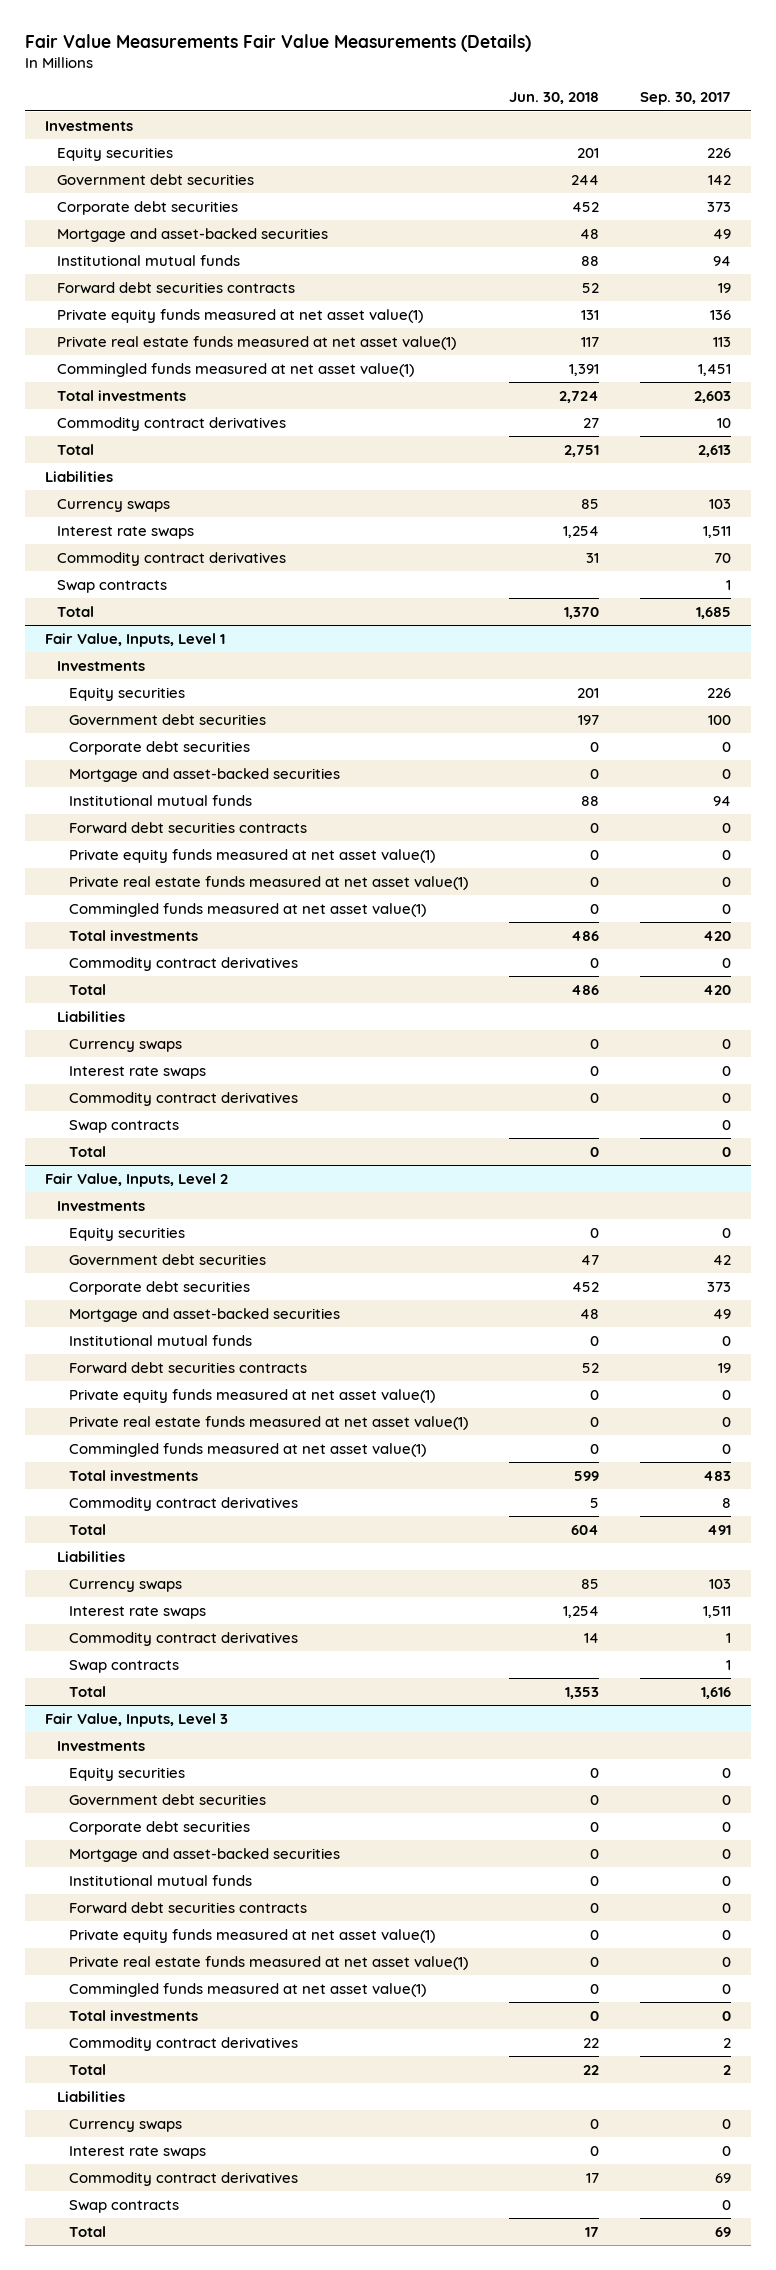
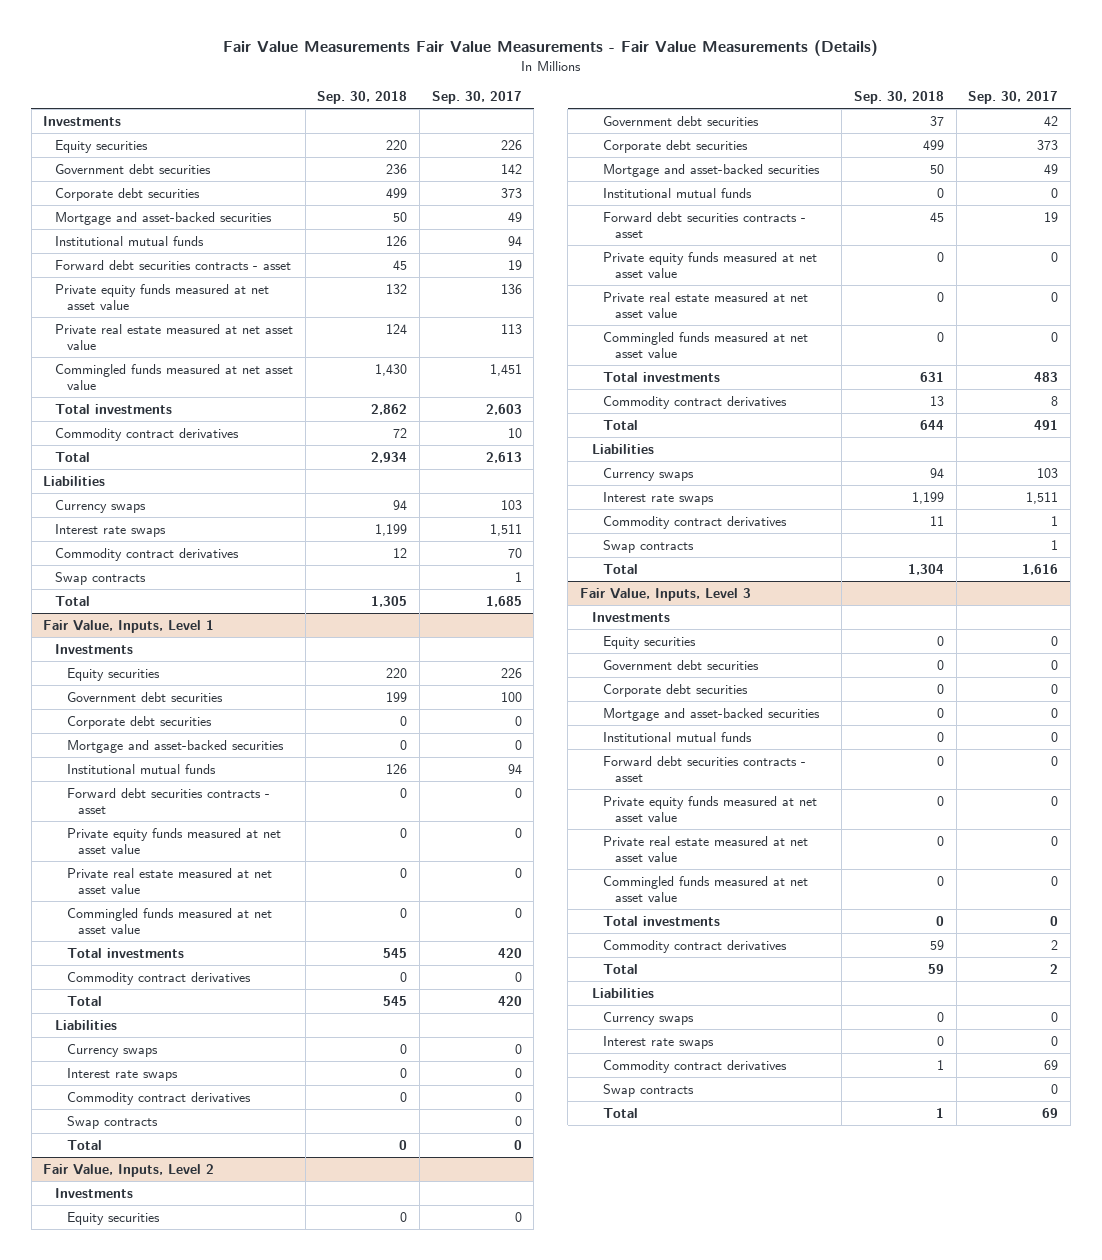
[24,34,531,53] Fair Value Measurements Fair Value Measurements (Details) -> [222,40,878,57] Fair Value Measurements Fair Value Measurements - Fair Value Measurements (Details)
[508,92,599,105] Jun. 30, 2018 -> none
none -> [317,91,408,105] Sep. 30, 2018
[57,281,296,294] Forward debt securities contracts -> [55,259,292,270] Forward debt securities contracts - asset
[57,308,424,323] Private equity funds measured at net asset value(1) -> [55,283,270,311] Private equity funds measured at net asset value
[57,335,457,350] Private real estate funds measured at net asset value(1) -> [55,323,294,351] Private real estate measured at net asset value
[57,362,415,377] Commingled funds measured at net asset value(1) -> [55,363,294,391] Commingled funds measured at net asset value
[68,821,307,834] Forward debt securities contracts -> [66,787,270,815] Forward debt securities contracts - asset
[68,848,435,863] Private equity funds measured at net asset value(1) -> [66,827,281,855] Private equity funds measured at net asset value
[68,875,468,890] Private real estate funds measured at net asset value(1) -> [66,867,272,895] Private real estate measured at net asset value
[68,902,426,917] Commingled funds measured at net asset value(1) -> [66,907,272,935] Commingled funds measured at net asset value
[68,1361,307,1374] Forward debt securities contracts -> [603,211,807,239] Forward debt securities contracts - asset
[68,1388,435,1403] Private equity funds measured at net asset value(1) -> [603,251,818,279] Private equity funds measured at net asset value
[68,1415,468,1430] Private real estate funds measured at net asset value(1) -> [603,291,809,319] Private real estate measured at net asset value
[68,1442,426,1457] Commingled funds measured at net asset value(1) -> [603,331,809,359] Commingled funds measured at net asset value
[68,1901,307,1914] Forward debt securities contracts -> [603,755,807,783] Forward debt securities contracts - asset
[68,1928,435,1943] Private equity funds measured at net asset value(1) -> [603,795,818,823] Private equity funds measured at net asset value
[68,1955,468,1970] Private real estate funds measured at net asset value(1) -> [603,835,809,863] Private real estate measured at net asset value
[68,1982,426,1997] Commingled funds measured at net asset value(1) -> [603,875,809,903] Commingled funds measured at net asset value

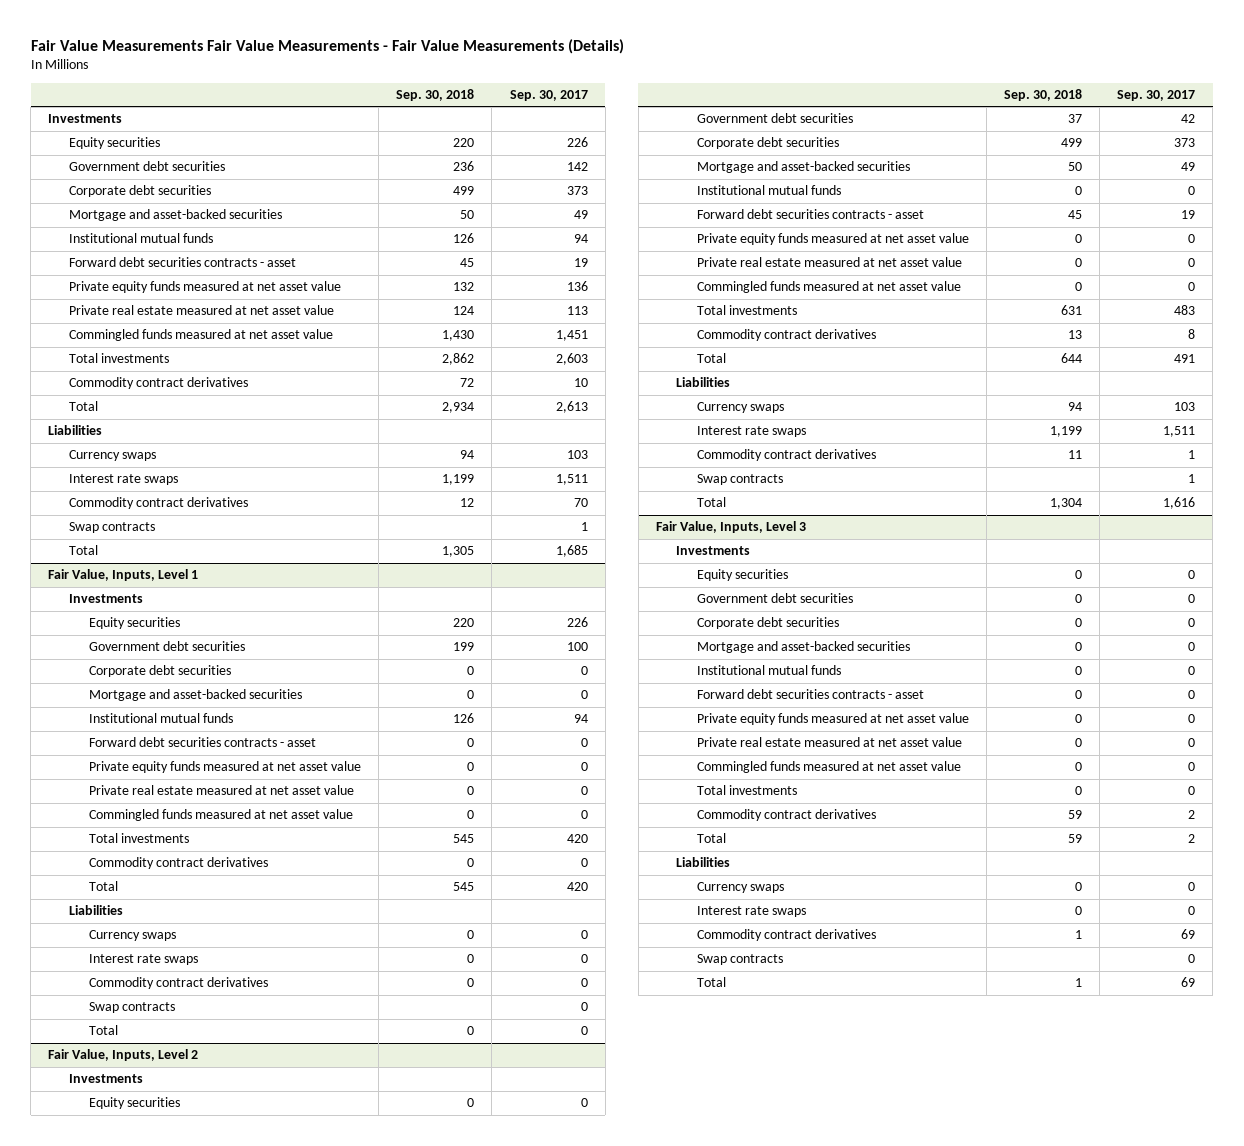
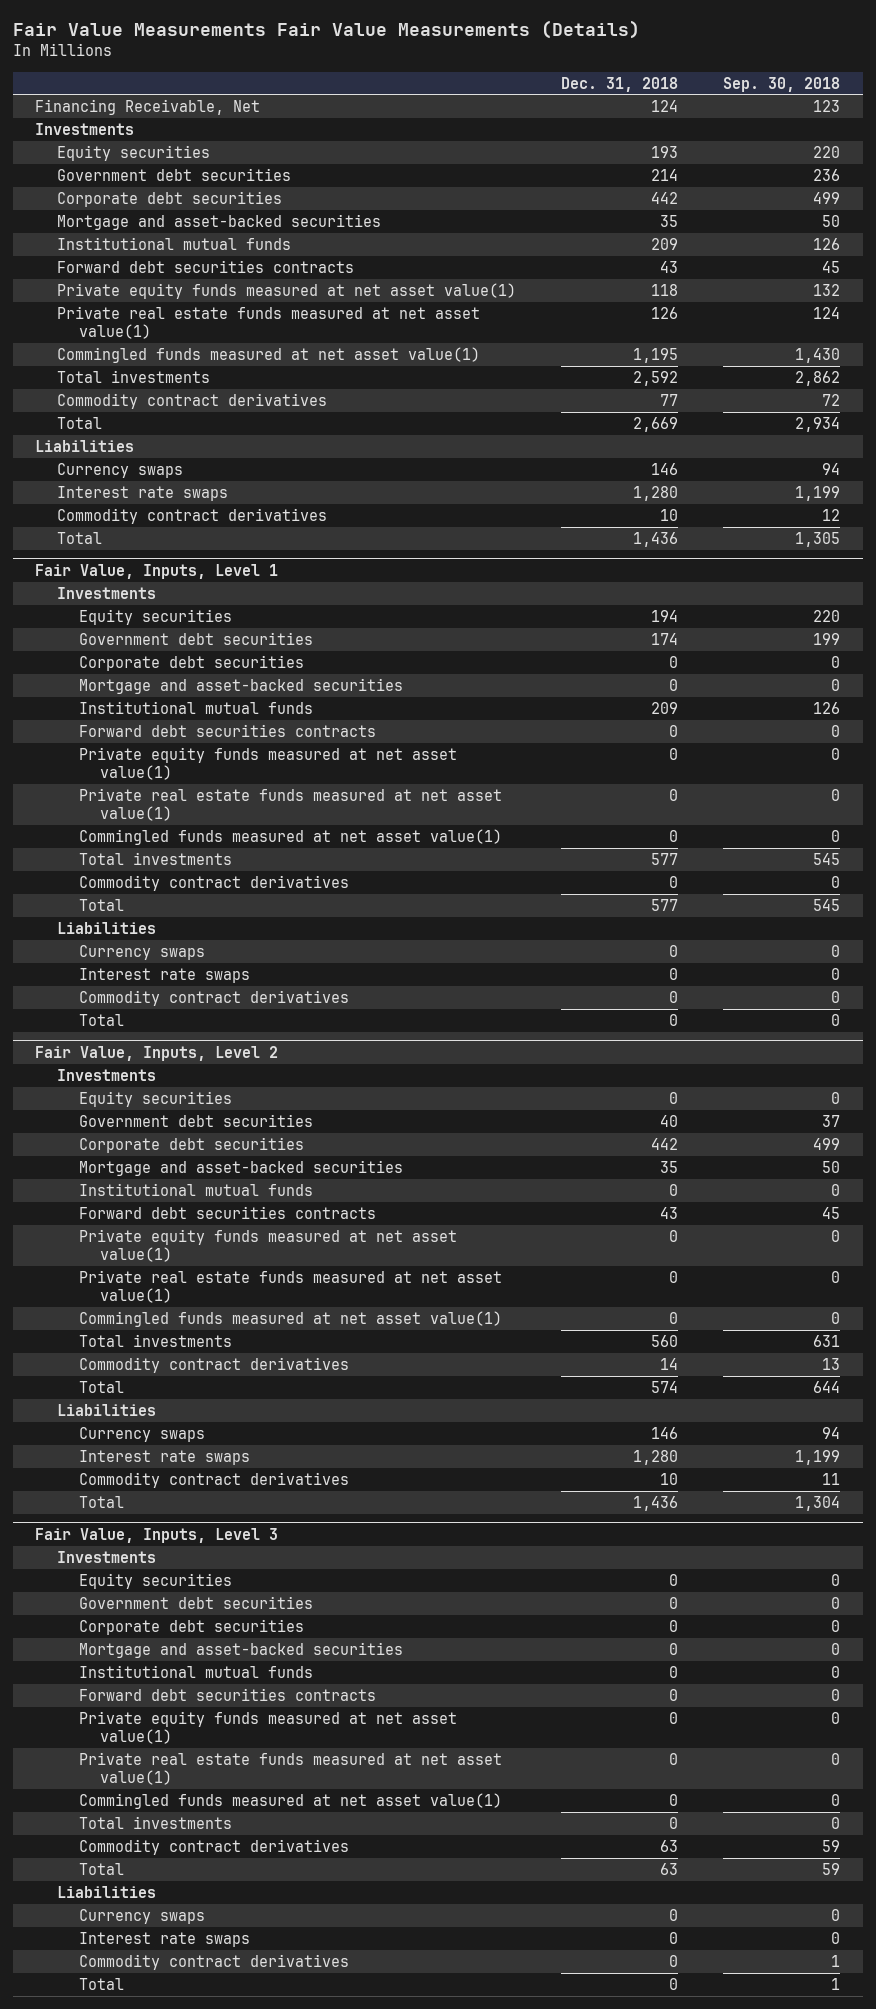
[30,39,624,55] Fair Value Measurements Fair Value Measurements - Fair Value Measurements (Details) -> [12,20,640,40] Fair Value Measurements Fair Value Measurements (Details)
[509,89,588,101] Sep. 30, 2017 -> none
none -> [561,76,679,92] Dec. 31, 2018
none -> [35,98,261,115] Financing Receivable, Net
[68,257,296,268] Forward debt securities contracts - asset -> [56,259,354,273] Forward debt securities contracts
[68,281,341,294] Private equity funds measured at net asset value -> [56,282,516,299] Private equity funds measured at net asset value(1)
[68,305,334,316] Private real estate measured at net asset value -> [56,305,480,339] Private real estate funds measured at net asset value(1)
[68,329,333,342] Commingled funds measured at net asset value -> [56,346,480,363] Commingled funds measured at net asset value(1)
[68,522,155,534] Swap contracts -> none
[89,737,317,748] Forward debt securities contracts - asset -> [78,723,376,737] Forward debt securities contracts
[89,761,362,774] Private equity funds measured at net asset value -> [78,746,457,780] Private equity funds measured at net asset value(1)
[89,785,355,796] Private real estate measured at net asset value -> [78,787,502,821] Private real estate funds measured at net asset value(1)
[89,809,354,822] Commingled funds measured at net asset value -> [78,828,502,845] Commingled funds measured at net asset value(1)
[89,1002,176,1014] Swap contracts -> none
[696,209,924,220] Forward debt securities contracts - asset -> [78,1205,376,1219] Forward debt securities contracts
[696,233,969,246] Private equity funds measured at net asset value -> [78,1228,457,1262] Private equity funds measured at net asset value(1)
[696,257,962,268] Private real estate measured at net asset value -> [78,1269,502,1303] Private real estate funds measured at net asset value(1)
[696,281,961,294] Commingled funds measured at net asset value -> [78,1310,502,1327] Commingled funds measured at net asset value(1)
[696,474,783,486] Swap contracts -> none
[696,689,924,700] Forward debt securities contracts - asset -> [78,1687,376,1701] Forward debt securities contracts
[696,713,969,726] Private equity funds measured at net asset value -> [78,1710,457,1744] Private equity funds measured at net asset value(1)
[696,737,962,748] Private real estate measured at net asset value -> [78,1751,502,1785] Private real estate funds measured at net asset value(1)
[696,761,961,774] Commingled funds measured at net asset value -> [78,1792,502,1809] Commingled funds measured at net asset value(1)
[696,954,783,966] Swap contracts -> none

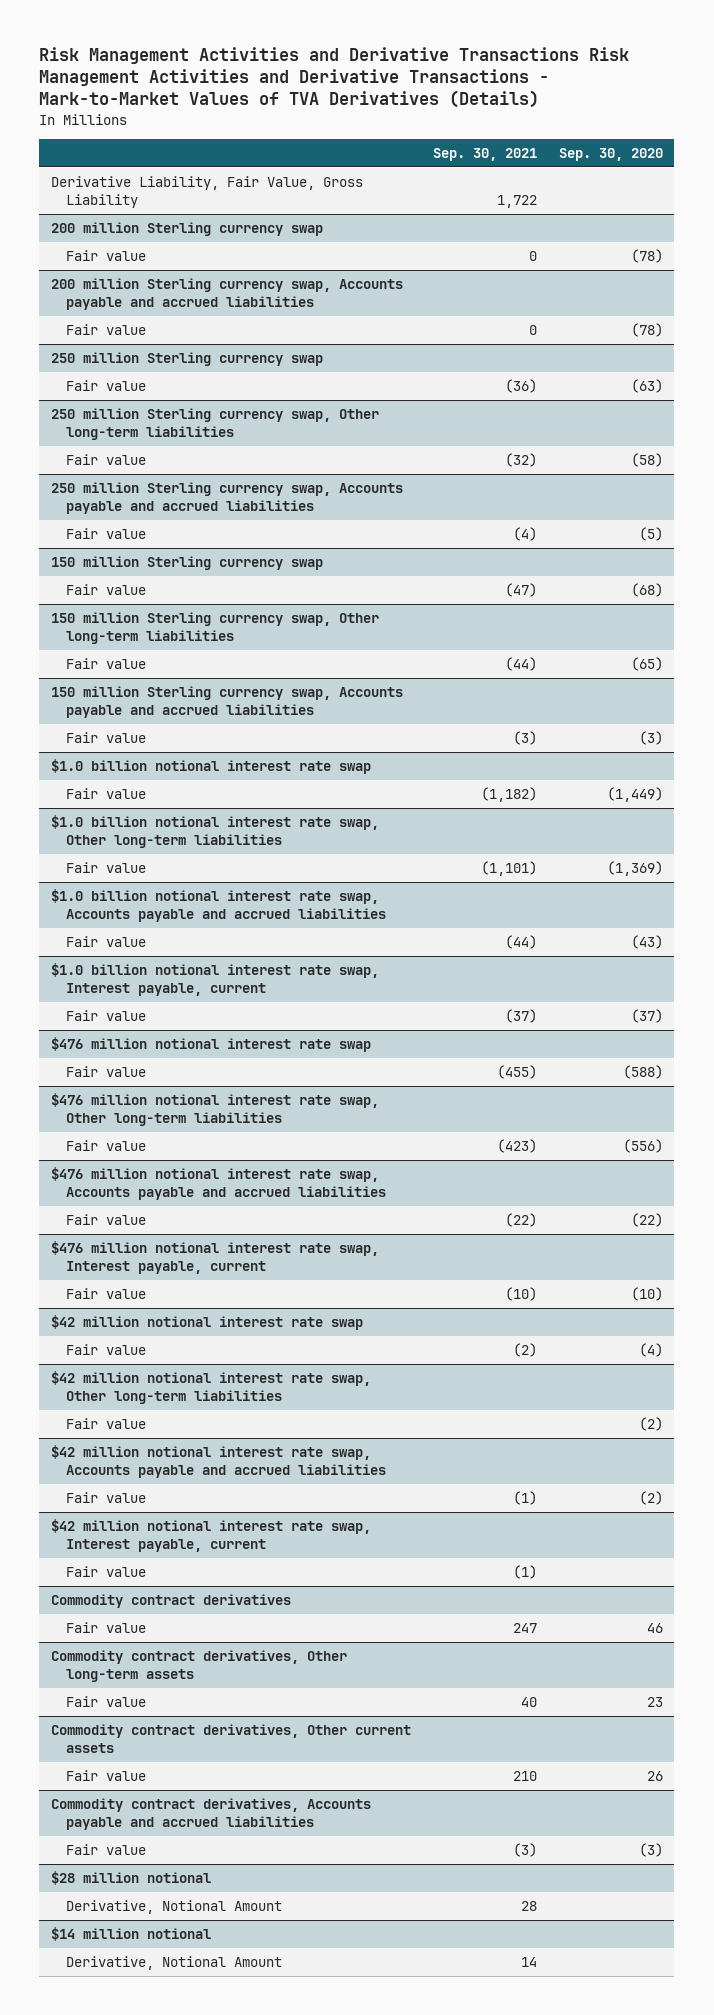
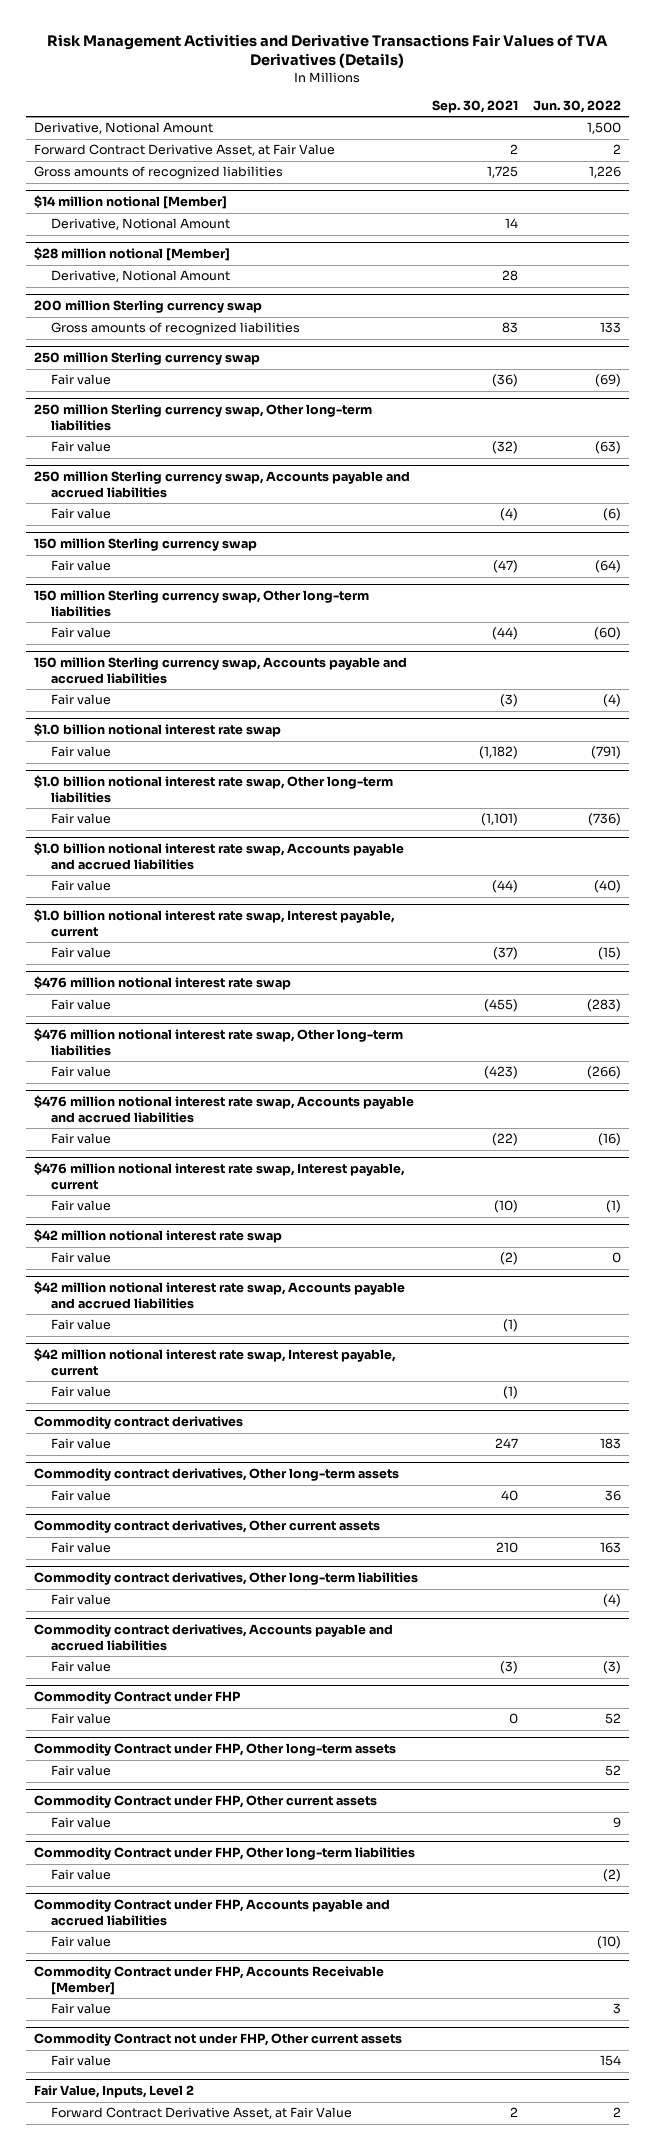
[39,47,630,109] Risk Management Activities and Derivative Transactions Risk Management Activities and Derivative Transactions - Mark-to-Market Values of TVA Derivatives (Details) -> [47,33,609,69] Risk Management Activities and Derivative Transactions Fair Values of TVA Derivatives (Details)
[559,147,664,161] Sep. 30, 2020 -> none
none -> [533,99,622,113] Jun. 30, 2022
[50,176,363,209] Derivative Liability, Fair Value, Gross Liability -> none
none -> [33,122,213,135] Derivative, Notional Amount
none -> [33,144,335,157] Forward Contract Derivative Asset, at Fair Value
none -> [33,166,283,180] Gross amounts of recognized liabilities
none -> [33,195,227,210] $14 million notional [Member]
none -> [51,218,231,231] Derivative, Notional Amount
none -> [33,247,230,262] $28 million notional [Member]
none -> [51,270,231,283] Derivative, Notional Amount
[66,250,147,262] Fair value -> none
[50,278,403,311] 200 million Sterling currency swap, Accounts payable and accrued liabilities -> none
[66,324,147,336] Fair value -> none
none -> [51,322,301,336] Gross amounts of recognized liabilities
[50,1371,371,1405] $42 million notional interest rate swap, Other long-term liabilities -> none
[66,1418,147,1430] Fair value -> none
none -> [33,1572,418,1586] Commodity contract derivatives, Other long-term liabilities
none -> [51,1594,112,1606] Fair value
[50,1871,211,1886] $28 million notional -> none
[66,1900,283,1915] Derivative, Notional Amount -> none
[50,1927,211,1942] $14 million notional -> none
[66,1956,283,1971] Derivative, Notional Amount -> none
none -> [33,1691,241,1705] Commodity Contract under FHP
none -> [51,1713,112,1725] Fair value
none -> [33,1743,396,1757] Commodity Contract under FHP, Other long-term assets
none -> [51,1765,112,1777] Fair value
none -> [33,1795,377,1809] Commodity Contract under FHP, Other current assets
none -> [51,1817,112,1829] Fair value
none -> [33,1847,415,1861] Commodity Contract under FHP, Other long-term liabilities
none -> [51,1869,112,1881] Fair value
none -> [33,1899,390,1926] Commodity Contract under FHP, Accounts payable and accrued liabilities
none -> [51,1936,112,1948] Fair value
none -> [33,1966,384,1995] Commodity Contract under FHP, Accounts Receivable [Member]
none -> [51,2003,112,2015] Fair value
none -> [33,2033,402,2047] Commodity Contract not under FHP, Other current assets
none -> [51,2055,112,2067] Fair value
none -> [33,2085,194,2099] Fair Value, Inputs, Level 2
none -> [51,2107,353,2120] Forward Contract Derivative Asset, at Fair Value

